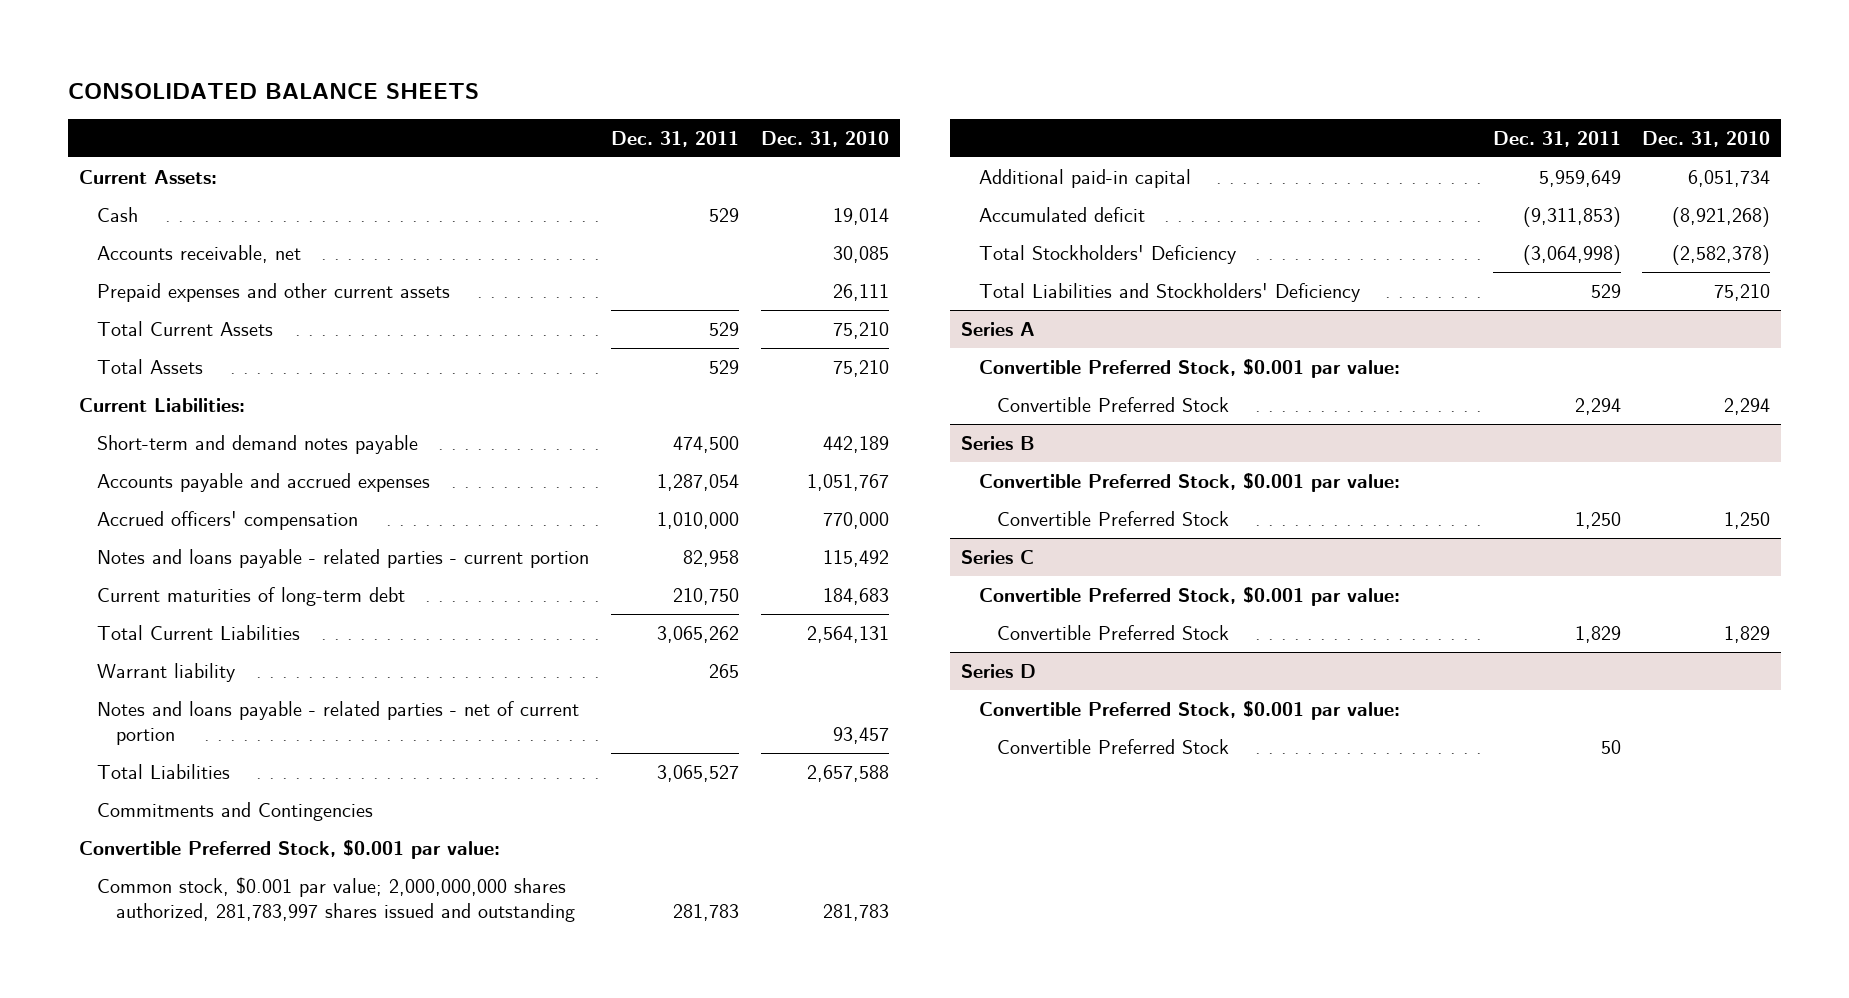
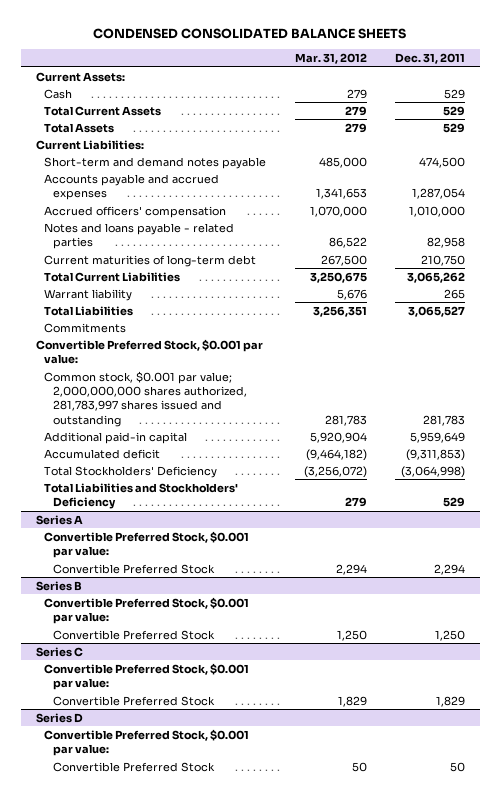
[68,83,480,100] CONSOLIDATED BALANCE SHEETS -> [93,28,407,40] CONDENSED CONSOLIDATED BALANCE SHEETS
[760,131,889,148] Dec. 31, 2010 -> none
none -> [294,53,367,65] Mar. 31, 2012
[97,244,302,263] Accounts receivable, net -> none
[97,282,451,302] Prepaid expenses and other current assets -> none
[97,548,590,568] Notes and loans payable - related parties - current portion -> [44,222,235,250] Notes and loans payable - related parties
[97,700,580,746] Notes and loans payable - related parties - net of current portion -> none
[97,801,374,821] Commitments and Contingencies -> [44,322,127,333] Commitments

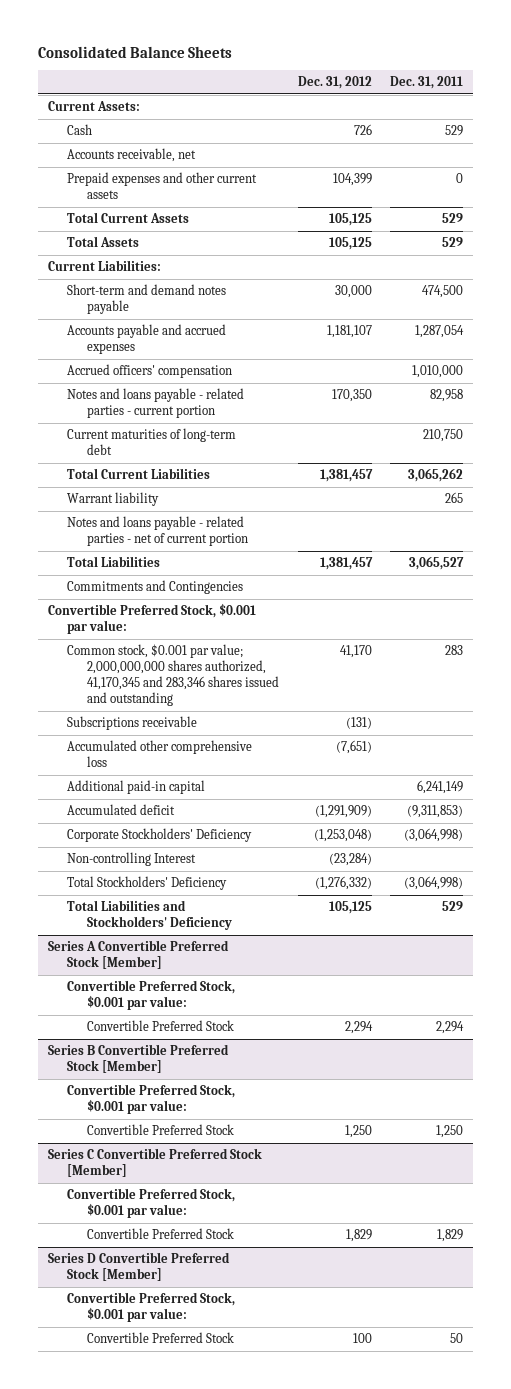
[93,28,407,40] CONDENSED CONSOLIDATED BALANCE SHEETS -> [38,45,233,58] Consolidated Balance Sheets
[294,53,367,65] Mar. 31, 2012 -> none
none -> [297,76,372,90] Dec. 31, 2012
none -> [67,148,197,163] Accounts receivable, net
none -> [67,172,258,200] Prepaid expenses and other current assets
[44,222,235,250] Notes and loans payable - related parties -> [67,388,245,419] Notes and loans payable - related parties - current portion
none -> [67,516,248,547] Notes and loans payable - related parties - net of current portion
[44,322,127,333] Commitments -> [67,580,244,595] Commitments and Contingencies
[44,370,247,427] Common stock, $0.001 par value; 2,000,000,000 shares authorized, 281,783,997 shares issued and outstanding -> [67,644,279,707] Common stock, $0.001 par value; 2,000,000,000 shares authorized, 41,170,345 and 283,346 shares issued and outstanding
[423,414,466,426] 281,783 -> [445,645,464,656] 283
none -> [67,716,198,731] Subscriptions receivable
none -> [67,740,253,768] Accumulated other comprehensive loss
[410,431,466,443] 5,959,649 -> [417,780,464,795] 6,241,149
none -> [67,828,253,843] Corporate Stockholders' Deficiency
none -> [67,852,197,867] Non-controlling Interest
[35,514,83,525] Series A -> none
none -> [47,940,229,970] Series A Convertible Preferred Stock [Member]
[35,580,82,591] Series B -> none
none -> [47,1044,229,1074] Series B Convertible Preferred Stock [Member]
[35,646,83,657] Series C -> none
none -> [47,1148,262,1178] Series C Convertible Preferred Stock [Member]
[35,712,83,723] Series D -> none
none -> [47,1252,230,1282] Series D Convertible Preferred Stock [Member]

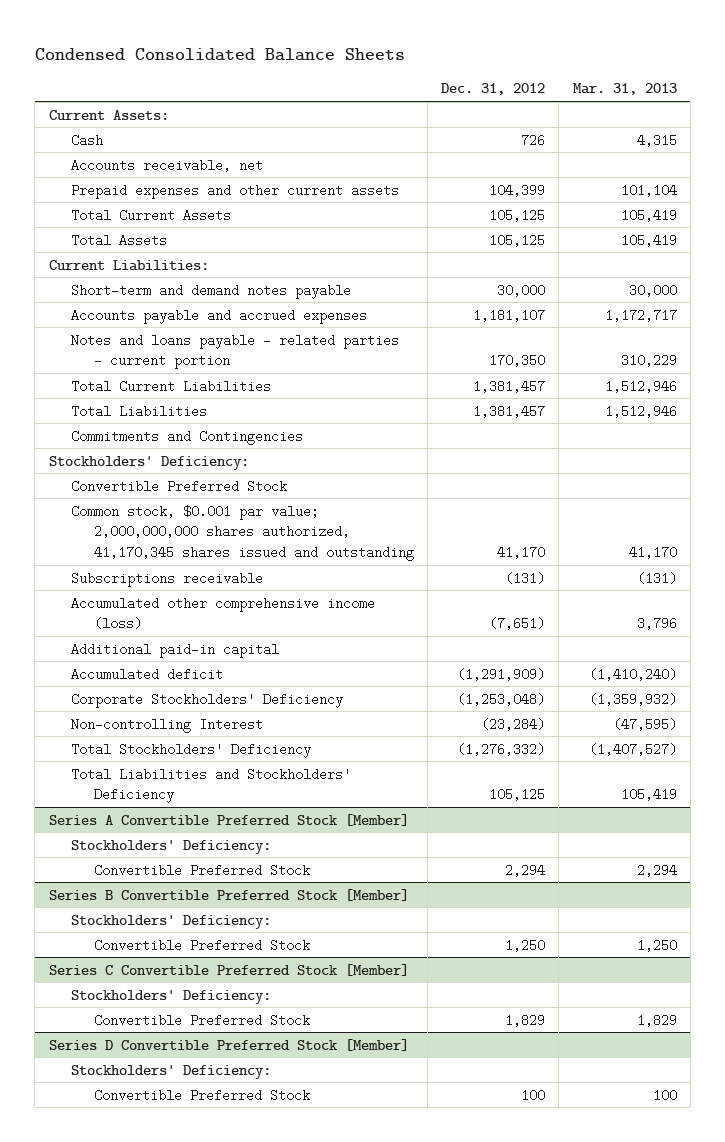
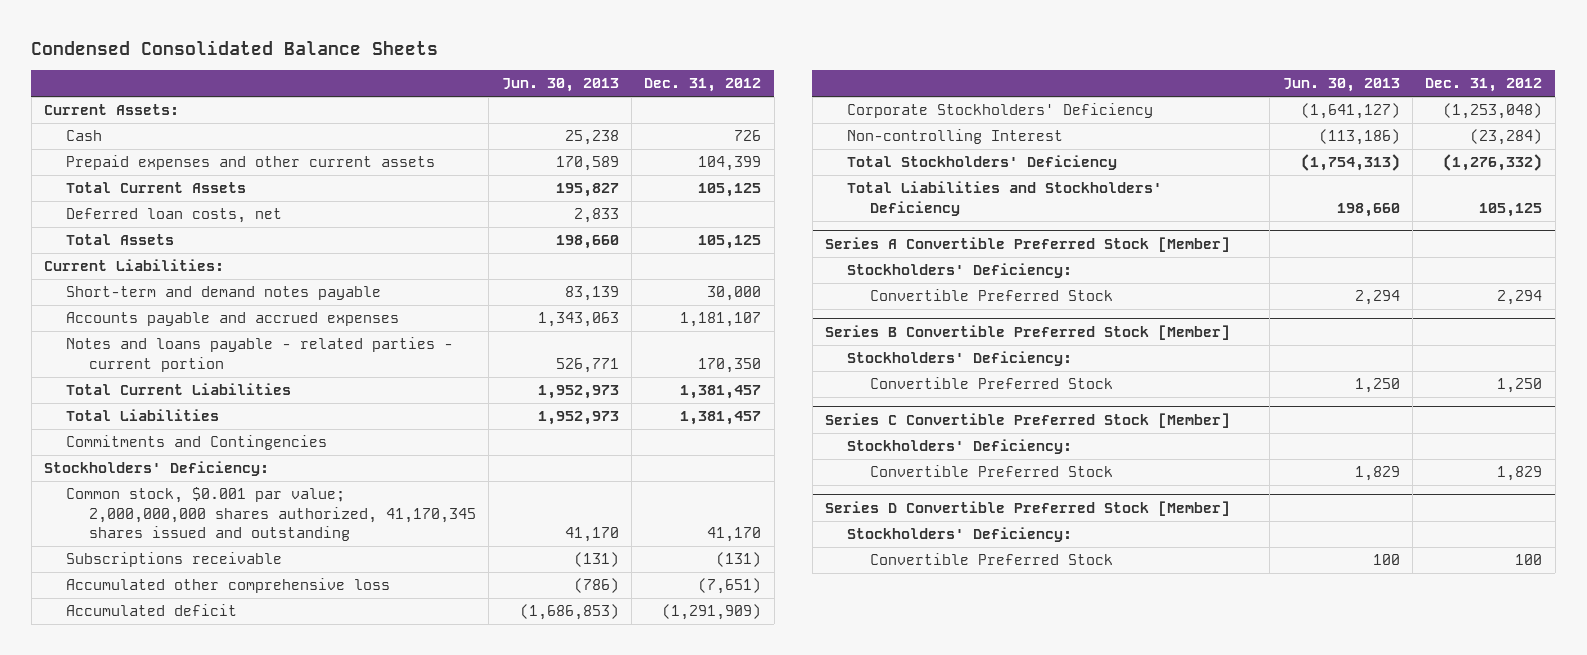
[572,83,677,96] Mar. 31, 2013 -> none
none -> [501,78,619,93] Jun. 30, 2013
[71,158,264,172] Accounts receivable, net -> none
none -> [66,208,283,224] Deferred loan costs, net
[71,479,288,493] Convertible Preferred Stock -> none
[71,642,280,658] Additional paid-in capital -> none
[71,596,376,631] Accumulated other comprehensive income (loss) -> [66,578,391,594] Accumulated other comprehensive loss

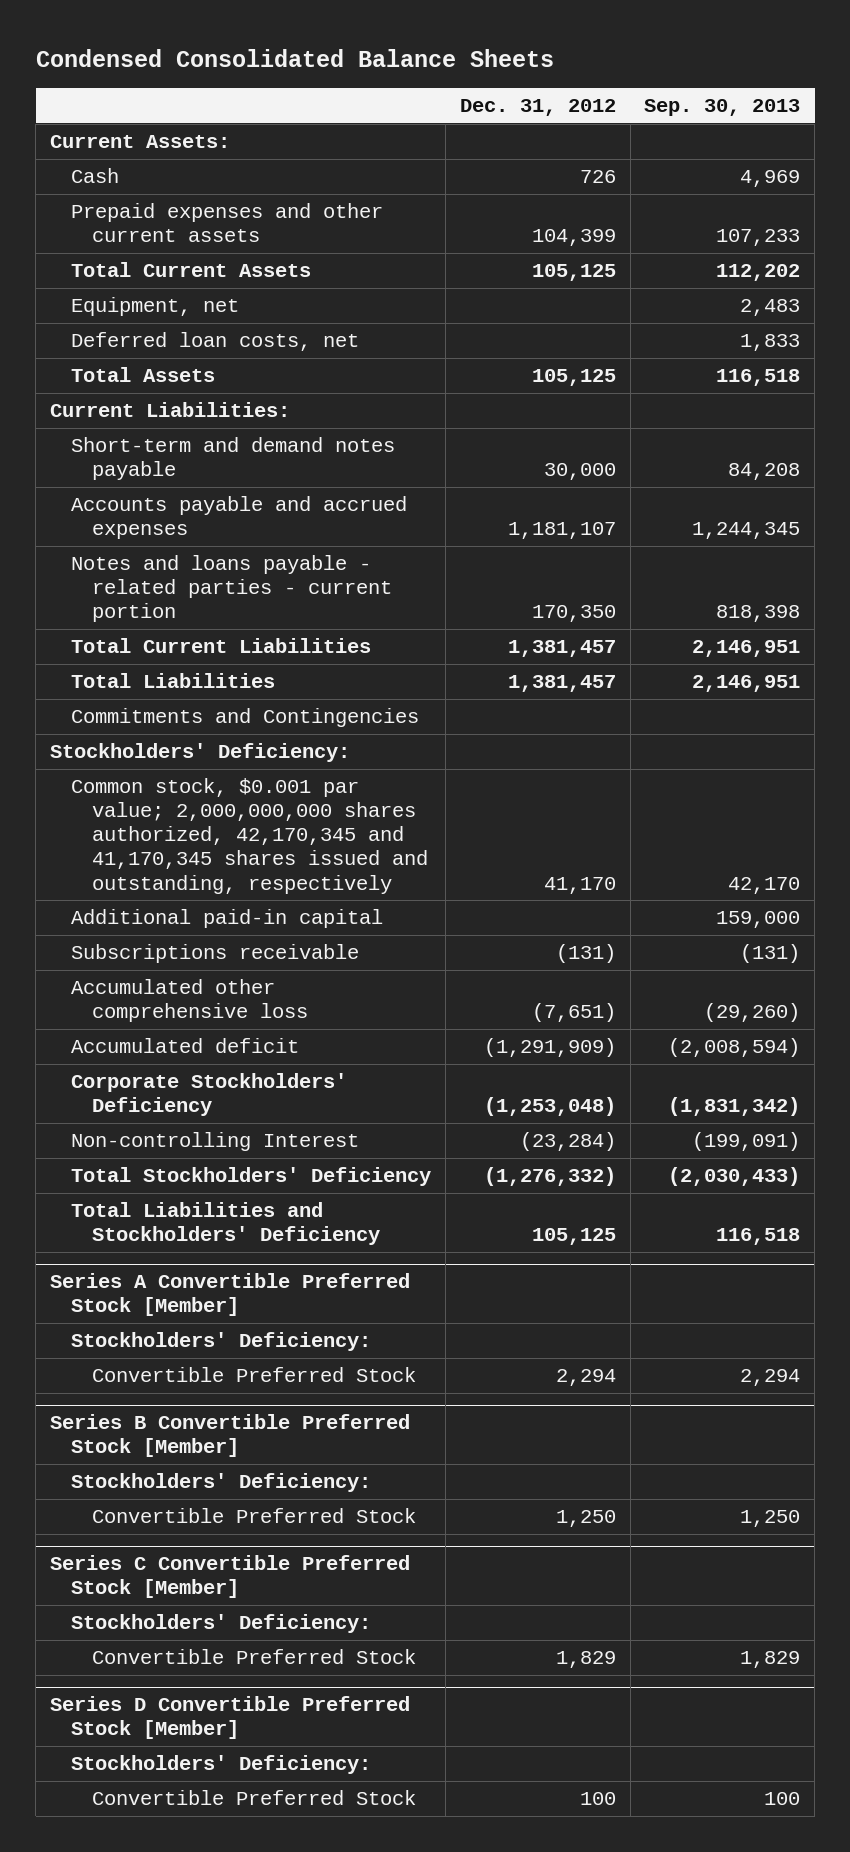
[501,78,619,93] Jun. 30, 2013 -> none
none -> [644,99,801,117] Sep. 30, 2013
none -> [70,297,239,317] Equipment, net
[66,487,476,542] Common stock, $0.001 par value; 2,000,000,000 shares authorized, 41,170,345 shares issued and outstanding -> [70,778,428,894] Common stock, $0.001 par value; 2,000,000,000 shares authorized, 42,170,345 and 41,170,345 shares issued and outstanding, respectively
none -> [70,909,383,929] Additional paid-in capital

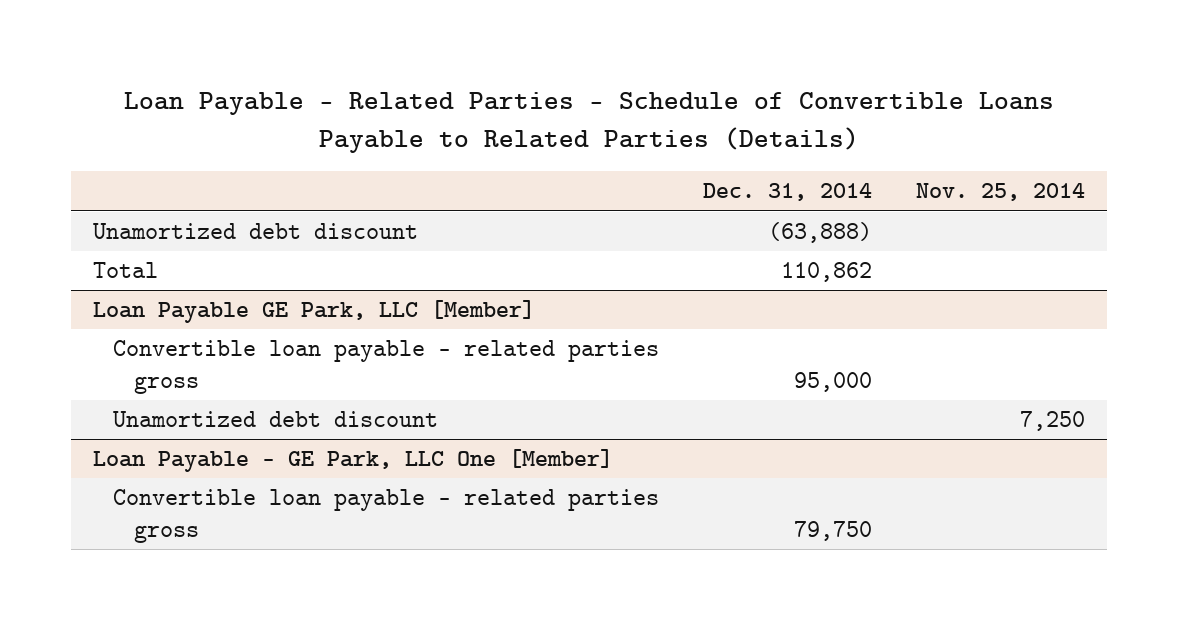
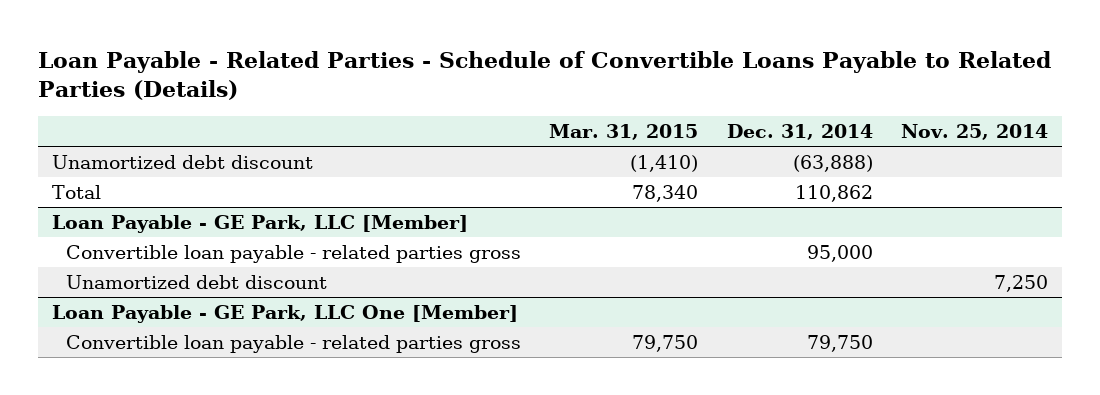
none -> [549,124,699,141] Mar. 31, 2015
[92,300,535,324] Loan Payable GE Park, LLC [Member] -> [52,214,469,233] Loan Payable - GE Park, LLC [Member]

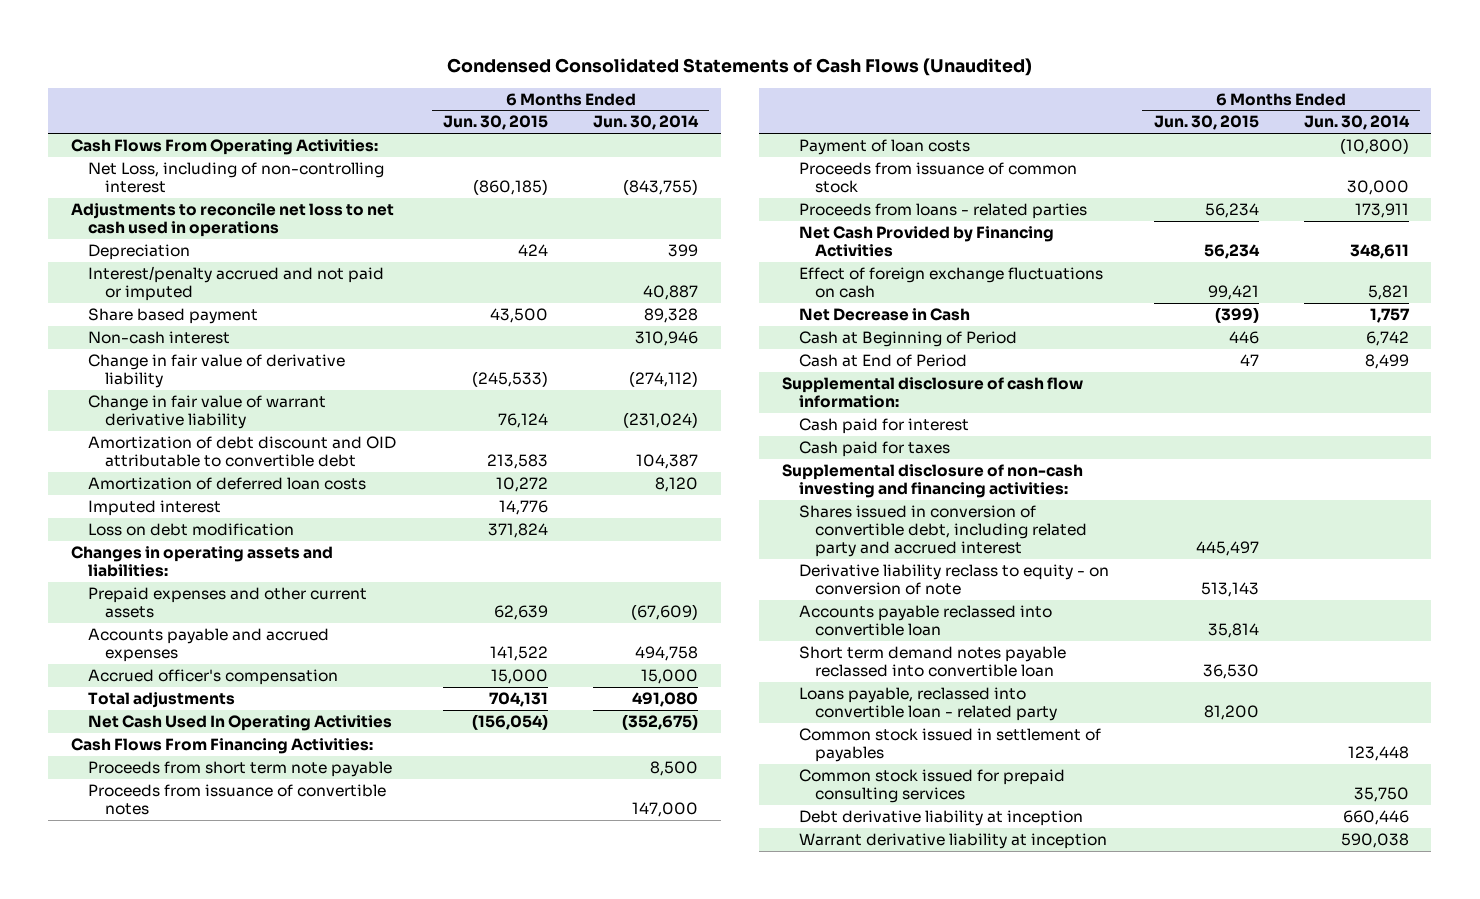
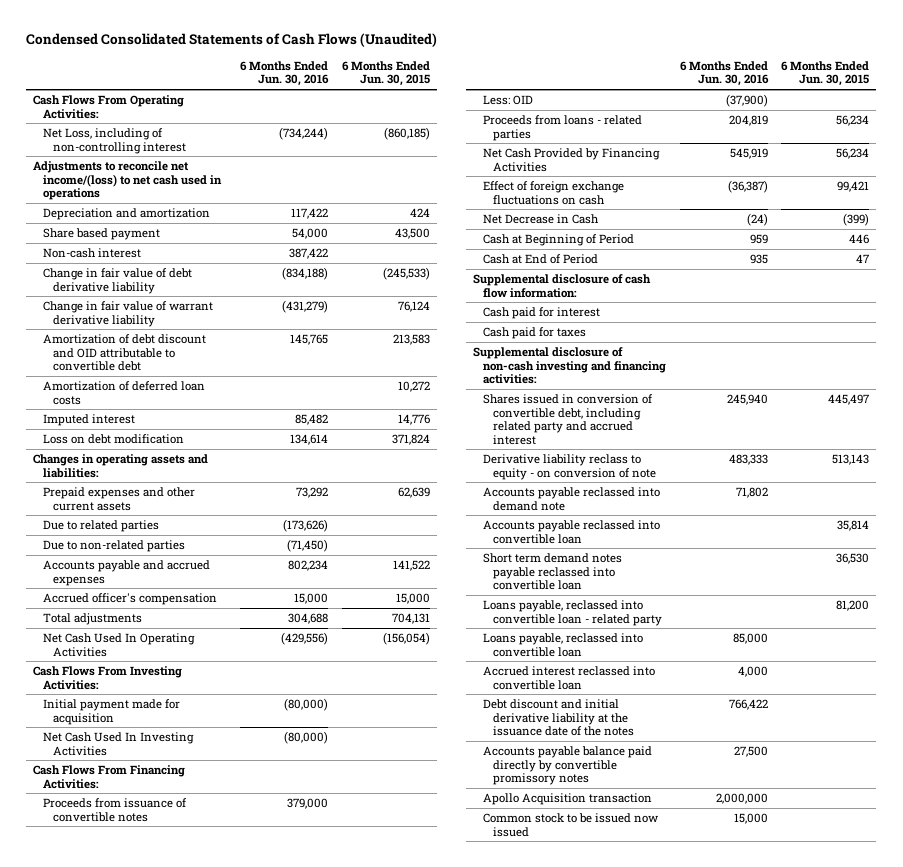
[593,115,700,131] Jun. 30, 2014 -> none
none -> [239,60,329,87] 6 Months Ended Jun. 30, 2016
[87,266,384,302] Interest/penalty accrued and not paid or imputed -> none
[70,203,394,238] Adjustments to reconcile net loss to net cash used in operations -> [33,161,222,201] Adjustments to reconcile net income/(loss) to net cash used in operations
[87,244,190,261] Depreciation -> [42,208,210,221] Depreciation and amortization
[87,354,345,389] Change in fair value of derivative liability -> [42,268,192,294] Change in fair value of debt derivative liability
none -> [42,520,159,533] Due to related parties
none -> [42,540,185,553] Due to non-related parties
none -> [33,666,183,690] Cash Flows From Investing Activities:
none -> [42,699,180,725] Initial payment made for acquisition
none -> [42,732,194,756] Net Cash Used In Investing Activities
[87,761,392,778] Proceeds from short term note payable -> none
[798,139,970,156] Payment of loan costs -> none
[798,162,1077,194] Proceeds from issuance of common stock -> none
none -> [482,95,533,106] Less: OID
none -> [482,487,660,511] Accounts payable reclassed into demand note
[798,728,1101,763] Common stock issued in settlement of payables -> none
[798,810,1083,827] Debt derivative liability at inception -> none
[798,833,1107,850] Warrant derivative liability at inception -> none
none -> [482,633,643,657] Loans payable, reclassed into convertible loan
none -> [482,666,655,690] Accrued interest reclassed into convertible loan
none -> [482,699,634,737] Debt discount and initial derivative liability at the issuance date of the notes
none -> [482,746,652,786] Accounts payable balance paid directly by convertible promissory notes
none -> [482,793,652,806] Apollo Acquisition transaction
[798,769,1065,804] Common stock issued for prepaid consulting services -> [482,813,658,837] Common stock to be issued now issued

